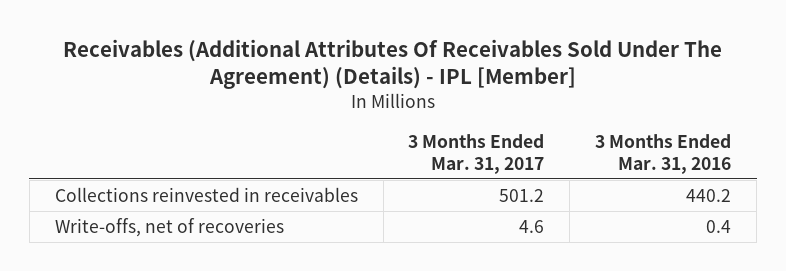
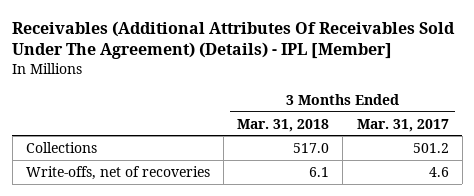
[595,133,732,174] 3 Months Ended Mar. 31, 2016 -> none
none -> [237,118,330,132] Mar. 31, 2018
[54,186,358,202] Collections reinvested in receivables -> [25,141,97,153] Collections

